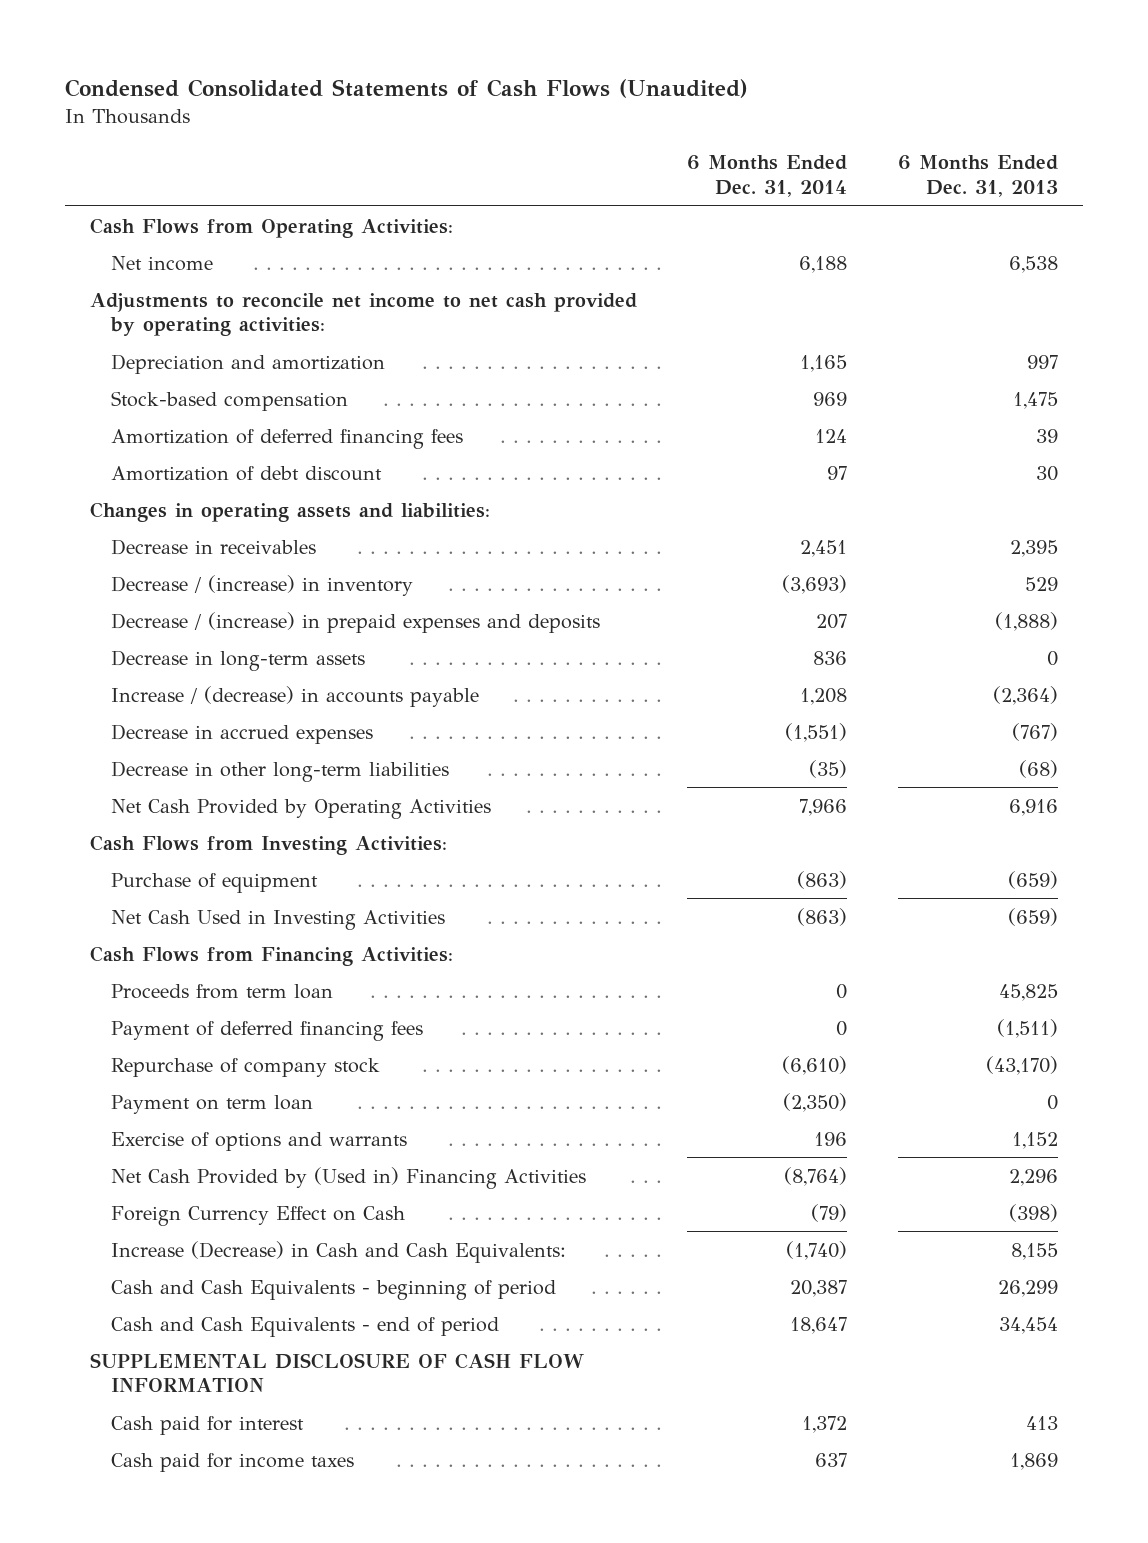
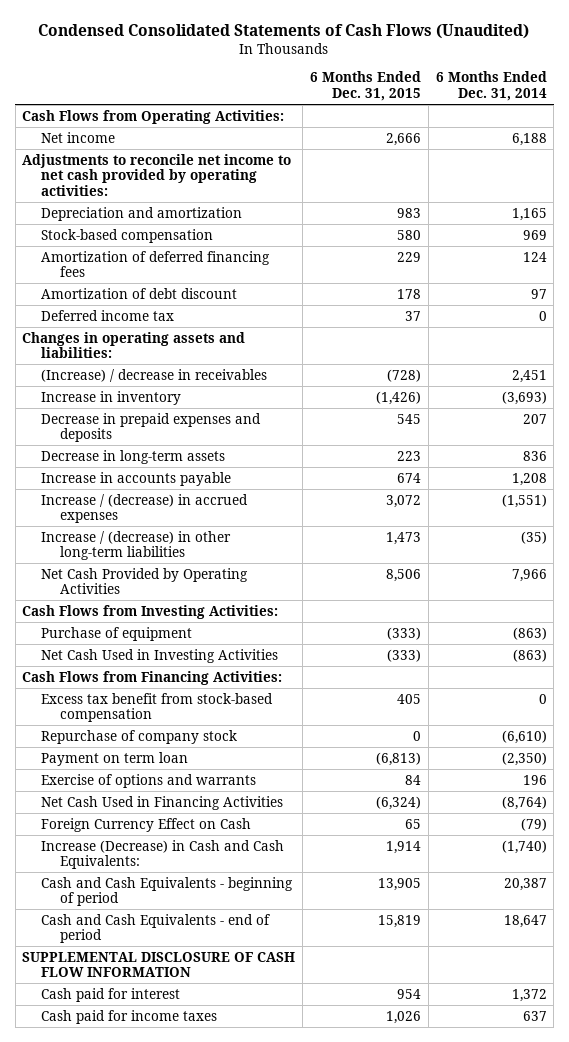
[897,155,1058,197] 6 Months Ended Dec. 31, 2013 -> none
none -> [309,71,421,102] 6 Months Ended Dec. 31, 2015
none -> [41,309,175,321] Deferred income tax
[111,538,317,555] Decrease in receivables -> [41,368,268,382] (Increase) / decrease in receivables
[111,574,414,596] Decrease / (increase) in inventory -> [41,390,182,405] Increase in inventory
[111,611,601,633] Decrease / (increase) in prepaid expenses and deposits -> [41,412,262,443] Decrease in prepaid expenses and deposits
[111,685,480,707] Increase / (decrease) in accounts payable -> [41,471,232,486] Increase in accounts payable
[111,723,374,744] Decrease in accrued expenses -> [41,493,249,524] Increase / (decrease) in accrued expenses
[111,760,450,782] Decrease in other long-term liabilities -> [41,530,232,561] Increase / (decrease) in other long-term liabilities
[111,983,334,999] Proceeds from term loan -> none
[111,1020,424,1041] Payment of deferred financing fees -> none
none -> [41,692,274,723] Excess tax benefit from stock-based compensation
[111,1166,587,1189] Net Cash Provided by (Used in) Financing Activities -> [41,795,284,810] Net Cash Used in Financing Activities

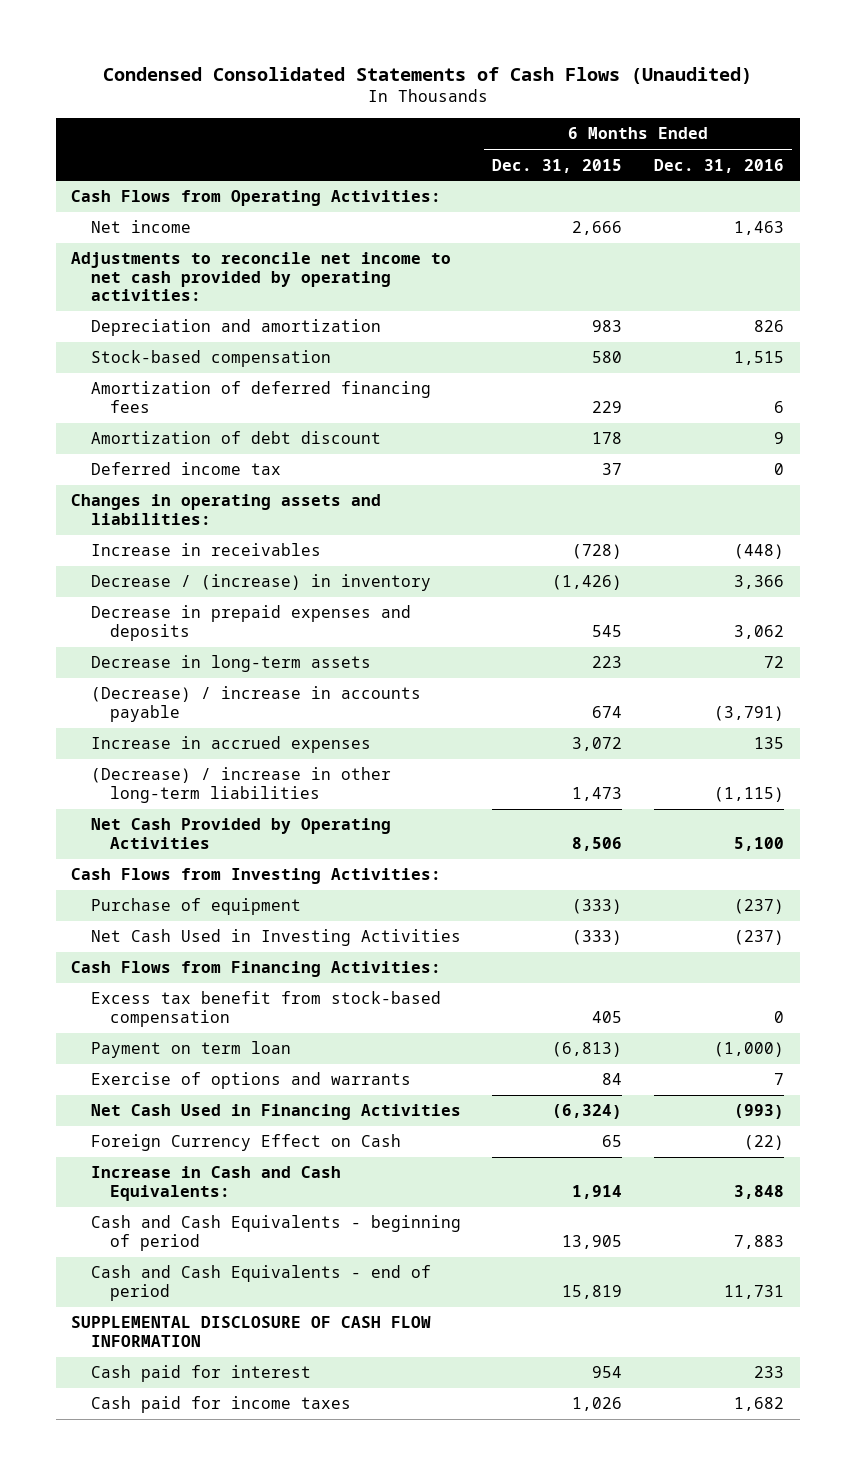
[435,71,547,102] 6 Months Ended Dec. 31, 2014 -> none
none -> [653,158,784,173] Dec. 31, 2016
[41,368,268,382] (Increase) / decrease in receivables -> [90,543,321,557] Increase in receivables
[41,390,182,405] Increase in inventory -> [90,574,431,592] Decrease / (increase) in inventory
[41,471,232,486] Increase in accounts payable -> [90,686,421,722] (Decrease) / increase in accounts payable
[41,493,249,524] Increase / (decrease) in accrued expenses -> [90,736,371,754] Increase in accrued expenses
[41,530,232,561] Increase / (decrease) in other long-term liabilities -> [90,767,391,803] (Decrease) / increase in other long-term liabilities
[41,729,238,744] Repurchase of company stock -> none
[41,839,285,870] Increase (Decrease) in Cash and Cash Equivalents: -> [90,1166,341,1201] Increase in Cash and Cash Equivalents:

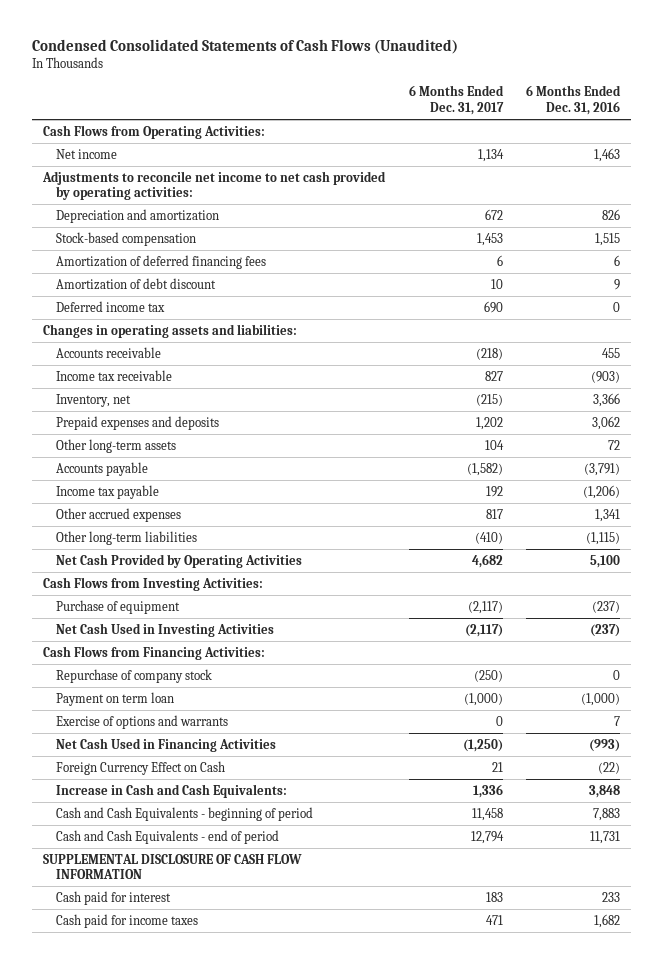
[492,158,623,173] Dec. 31, 2015 -> none
none -> [408,85,504,116] 6 Months Ended Dec. 31, 2017
[90,543,321,557] Increase in receivables -> none
none -> [56,346,162,358] Accounts receivable
none -> [56,369,173,381] Income tax receivable
[90,574,431,592] Decrease / (increase) in inventory -> [56,393,132,407] Inventory, net
[90,605,411,641] Decrease in prepaid expenses and deposits -> [56,415,220,430] Prepaid expenses and deposits
[90,655,371,673] Decrease in long-term assets -> [56,438,177,453] Other long-term assets
[90,686,421,722] (Decrease) / increase in accounts payable -> [56,461,149,476] Accounts payable
none -> [56,484,160,499] Income tax payable
[90,736,371,754] Increase in accrued expenses -> [56,507,182,522] Other accrued expenses
[753,737,784,750] 135 -> [594,508,620,522] 1,341
[90,767,391,803] (Decrease) / increase in other long-term liabilities -> [56,530,198,545] Other long-term liabilities
[90,991,441,1027] Excess tax benefit from stock-based compensation -> none
none -> [56,668,213,683] Repurchase of company stock

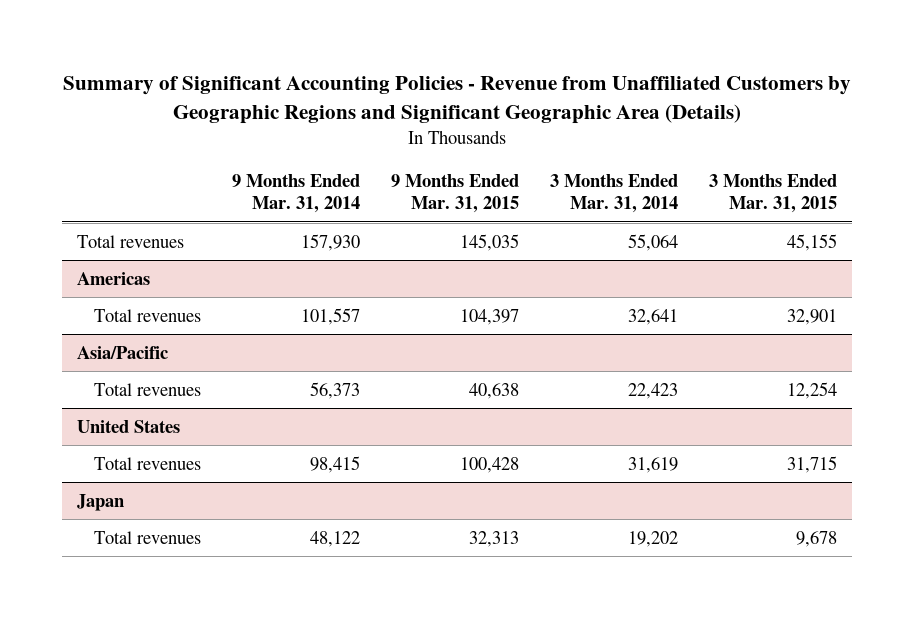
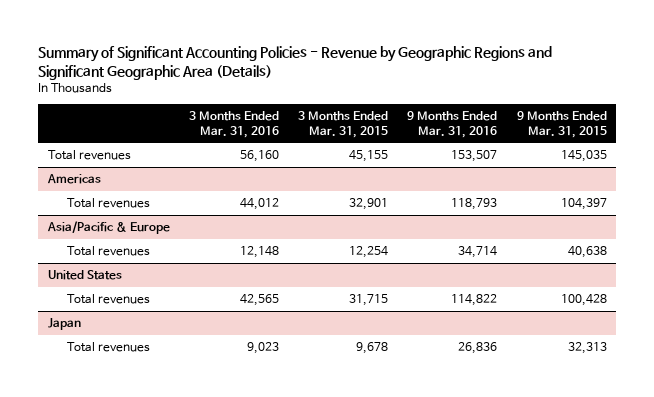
[63,76,852,124] Summary of Significant Accounting Policies - Revenue from Unaffiliated Customers by Geographic Regions and Significant Geographic Area (Details) -> [37,45,552,80] Summary of Significant Accounting Policies - Revenue by Geographic Regions and Significant Geographic Area (Details)
[232,173,361,214] 9 Months Ended Mar. 31, 2014 -> none
[549,173,678,214] 3 Months Ended Mar. 31, 2014 -> none
none -> [188,111,279,138] 3 Months Ended Mar. 31, 2016
none -> [407,111,498,138] 9 Months Ended Mar. 31, 2016
[77,345,169,359] Asia/Pacific -> [46,221,170,235] Asia/Pacific & Europe

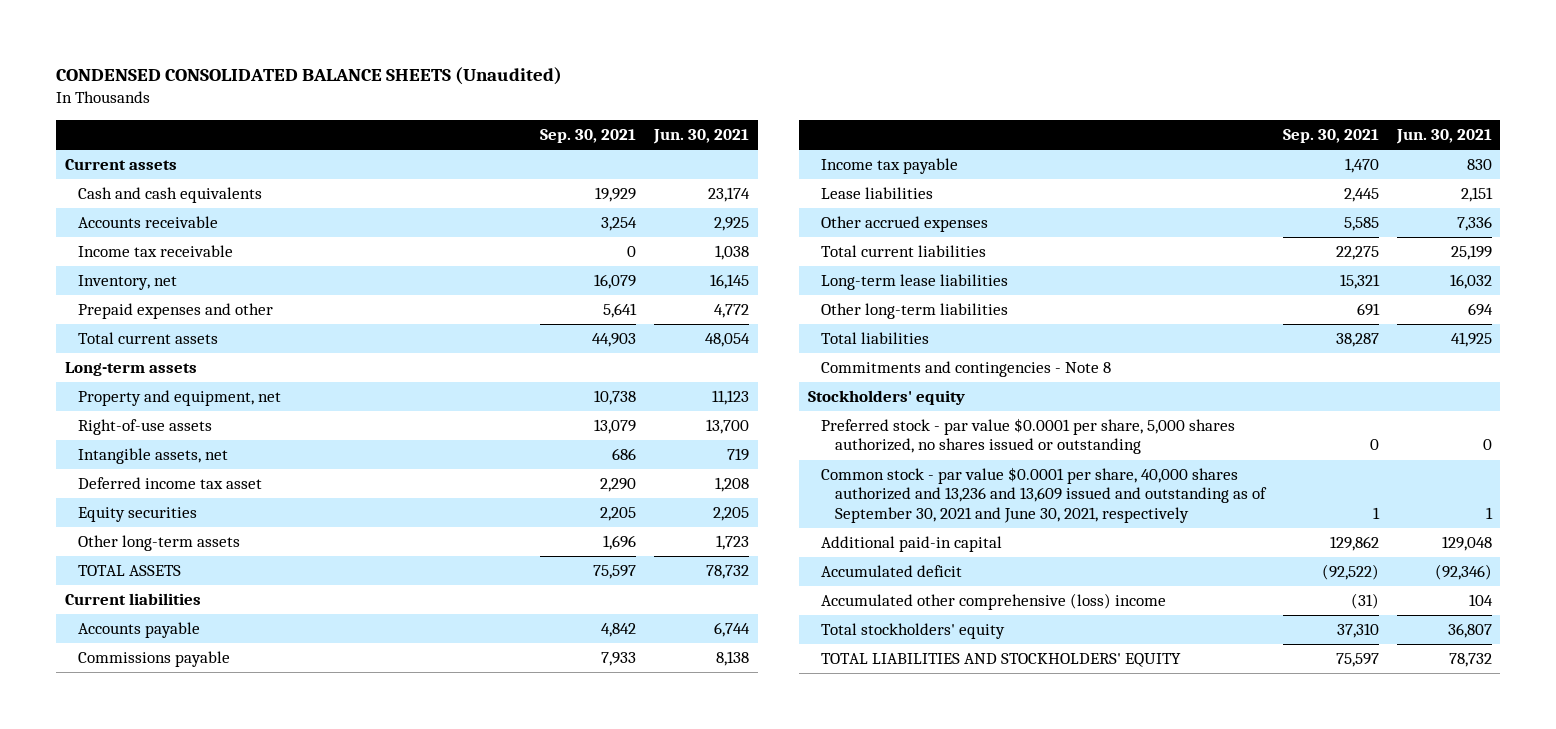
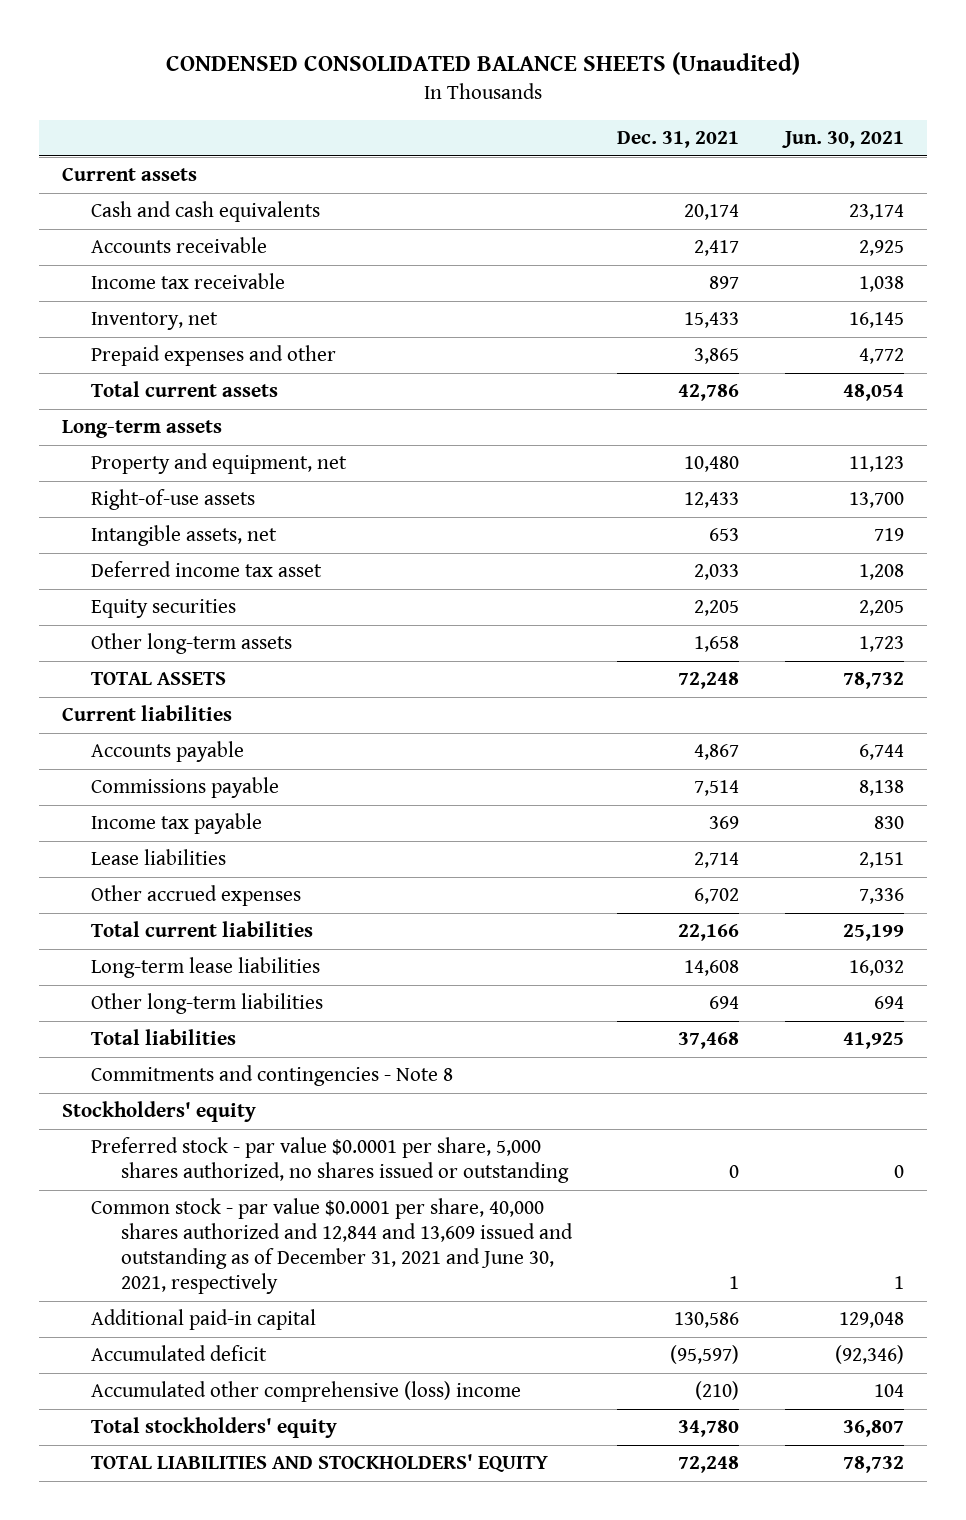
[539,129,636,144] Sep. 30, 2021 -> none
none -> [617,131,740,149] Dec. 31, 2021
[821,467,1268,523] Common stock - par value $0.0001 per share, 40,000 shares authorized and 13,236 and 13,609 issued and outstanding as of September 30, 2021 and June 30, 2021, respectively -> [91,1198,573,1295] Common stock - par value $0.0001 per share, 40,000 shares authorized and 12,844 and 13,609 issued and outstanding as of December 31, 2021 and June 30, 2021, respectively

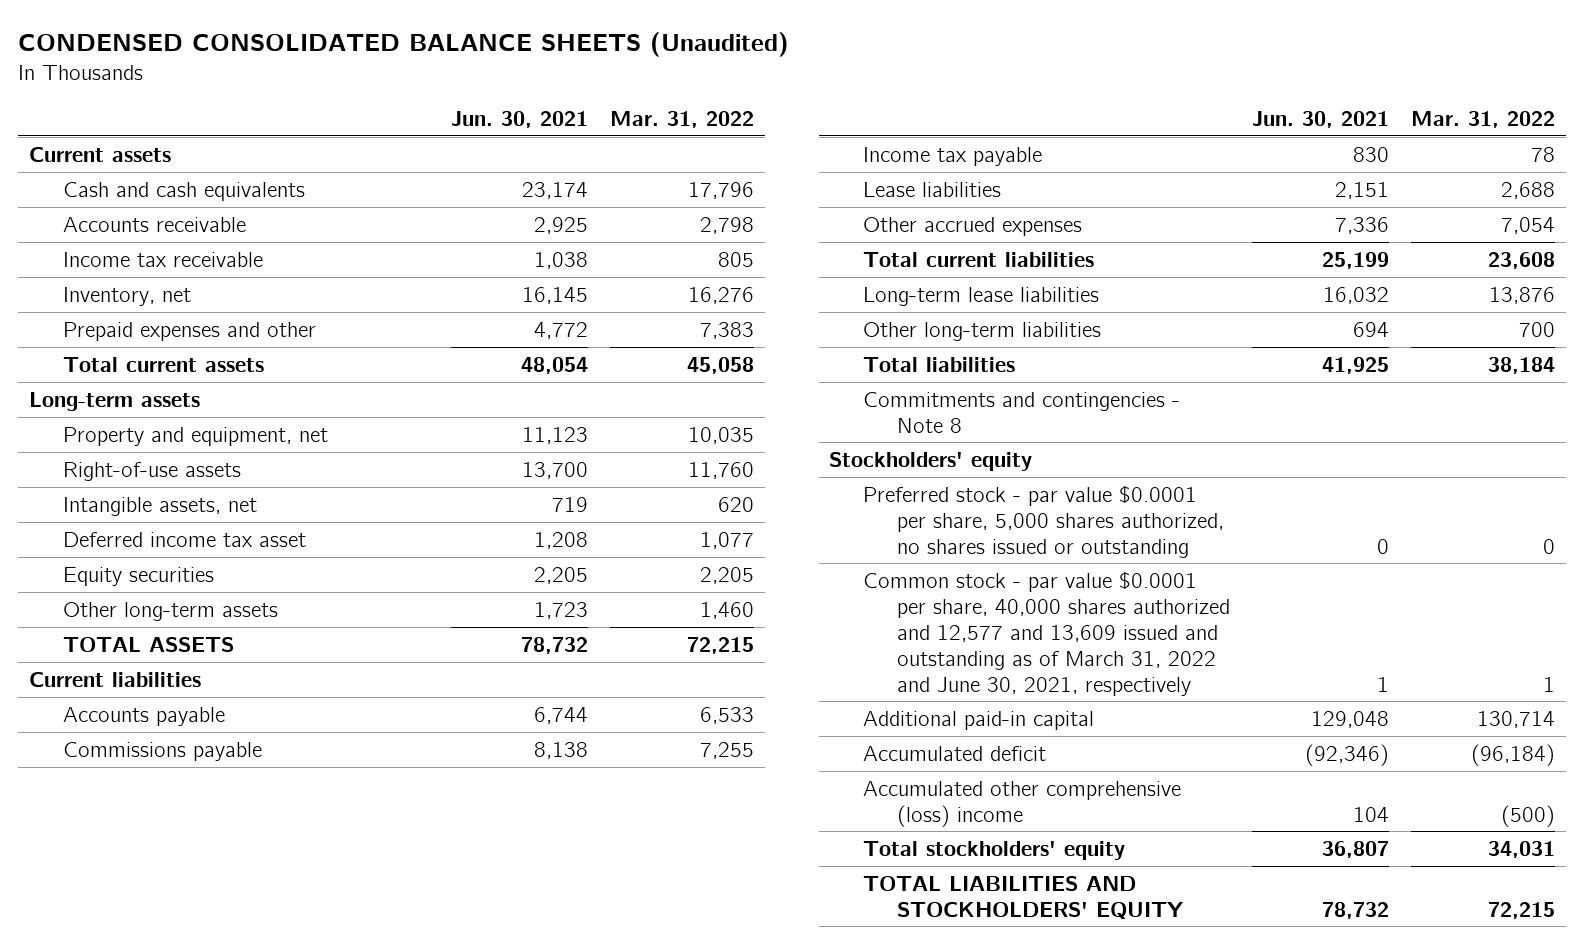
[617,131,740,149] Dec. 31, 2021 -> none
none -> [610,110,755,128] Mar. 31, 2022
[91,1198,573,1295] Common stock - par value $0.0001 per share, 40,000 shares authorized and 12,844 and 13,609 issued and outstanding as of December 31, 2021 and June 30, 2021, respectively -> [863,570,1230,696] Common stock - par value $0.0001 per share, 40,000 shares authorized and 12,577 and 13,609 issued and outstanding as of March 31, 2022 and June 30, 2021, respectively

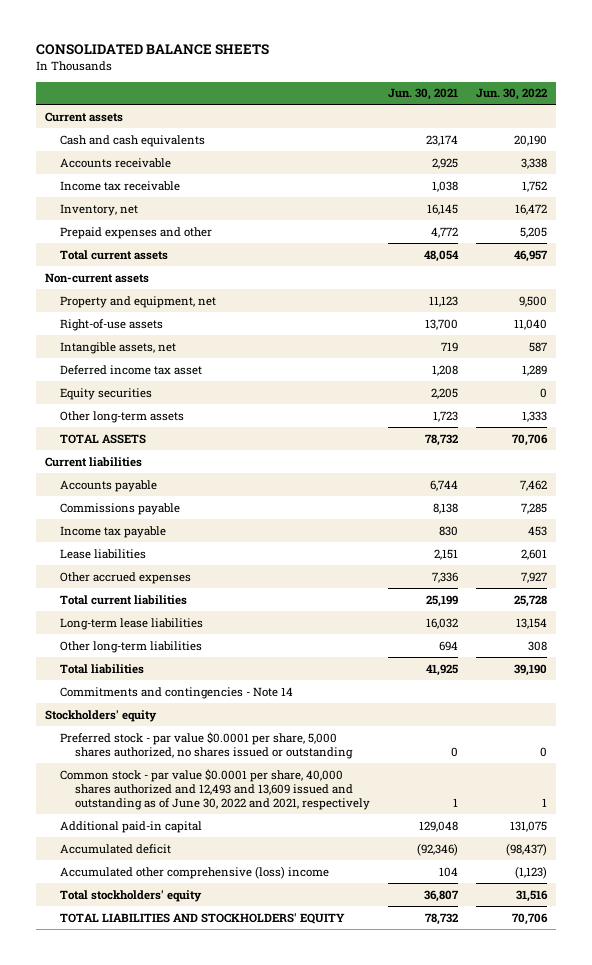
[18,32,790,58] CONDENSED CONSOLIDATED BALANCE SHEETS (Unaudited) -> [36,44,270,56] CONSOLIDATED BALANCE SHEETS
[610,110,755,128] Mar. 31, 2022 -> none
none -> [475,88,547,101] Jun. 30, 2022
[29,391,201,411] Long-term assets -> [45,272,150,283] Non-current assets
[863,391,1181,433] Commitments and contingencies - Note 8 -> [60,686,294,699] Commitments and contingencies - Note 14
[863,570,1230,696] Common stock - par value $0.0001 per share, 40,000 shares authorized and 12,577 and 13,609 issued and outstanding as of March 31, 2022 and June 30, 2021, respectively -> [60,768,370,811] Common stock - par value $0.0001 per share, 40,000 shares authorized and 12,493 and 13,609 issued and outstanding as of June 30, 2022 and 2021, respectively

